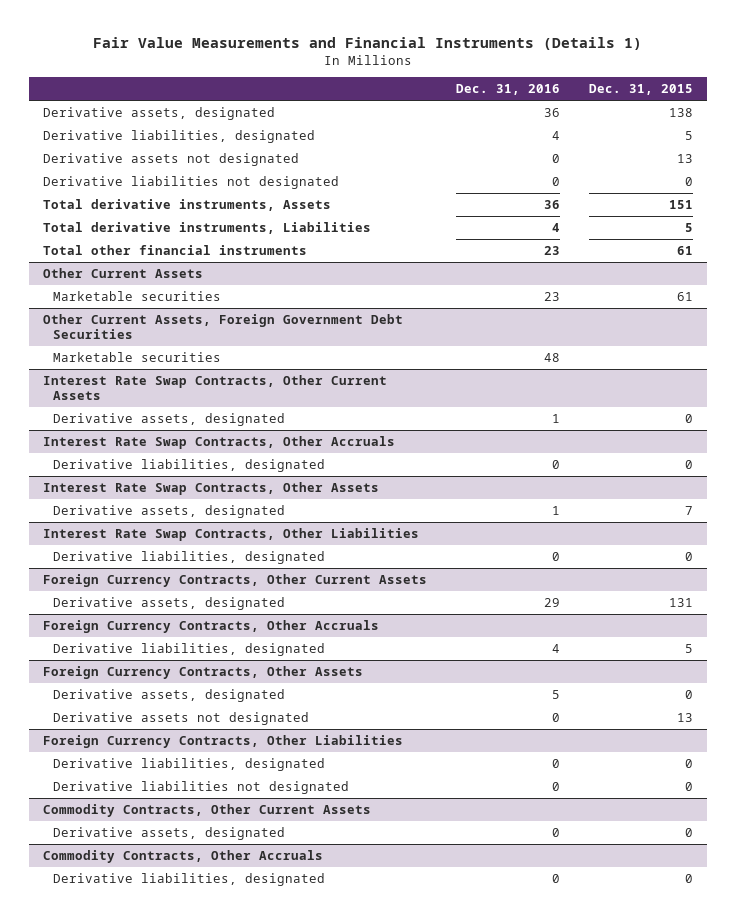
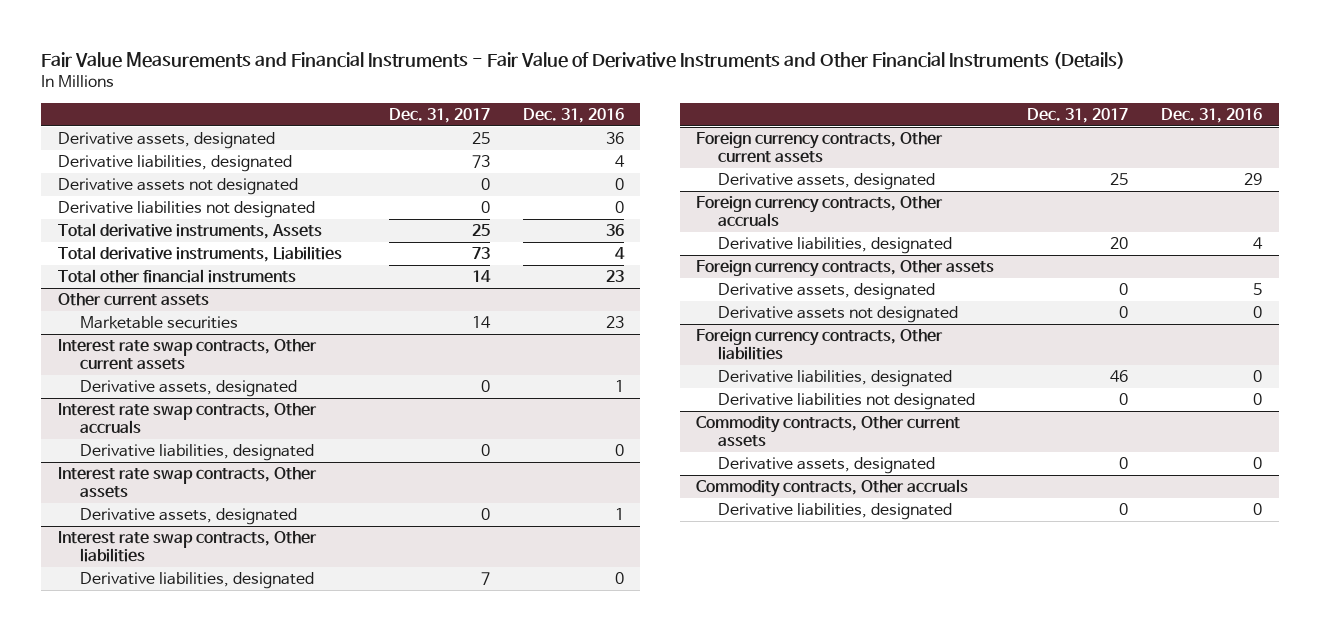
[93,37,643,51] Fair Value Measurements and Financial Instruments (Details 1) -> [41,51,1126,69] Fair Value Measurements and Financial Instruments - Fair Value of Derivative Instruments and Other Financial Instruments (Details)
[588,84,693,96] Dec. 31, 2015 -> none
none -> [388,107,490,123] Dec. 31, 2017
[43,267,204,278] Other Current Assets -> [57,293,209,307] Other current assets
[43,313,404,339] Other Current Assets, Foreign Government Debt Securities -> none
[53,351,222,362] Marketable securities -> none
[43,374,388,400] Interest Rate Swap Contracts, Other Current Assets -> [57,339,317,371] Interest rate swap contracts, Other current assets
[43,435,396,449] Interest Rate Swap Contracts, Other Accruals -> [57,403,317,435] Interest rate swap contracts, Other accruals
[43,481,380,495] Interest Rate Swap Contracts, Other Assets -> [57,467,317,499] Interest rate swap contracts, Other assets
[43,527,420,541] Interest Rate Swap Contracts, Other Liabilities -> [57,531,317,563] Interest rate swap contracts, Other liabilities
[43,573,428,587] Foreign Currency Contracts, Other Current Assets -> [696,132,944,164] Foreign currency contracts, Other current assets
[43,619,380,633] Foreign Currency Contracts, Other Accruals -> [696,196,944,228] Foreign currency contracts, Other accruals
[43,665,364,679] Foreign Currency Contracts, Other Assets -> [696,260,995,278] Foreign currency contracts, Other assets
[43,734,404,748] Foreign Currency Contracts, Other Liabilities -> [696,329,944,361] Foreign currency contracts, Other liabilities
[43,803,372,817] Commodity Contracts, Other Current Assets -> [696,416,961,448] Commodity contracts, Other current assets
[43,849,324,863] Commodity Contracts, Other Accruals -> [696,479,969,498] Commodity contracts, Other accruals

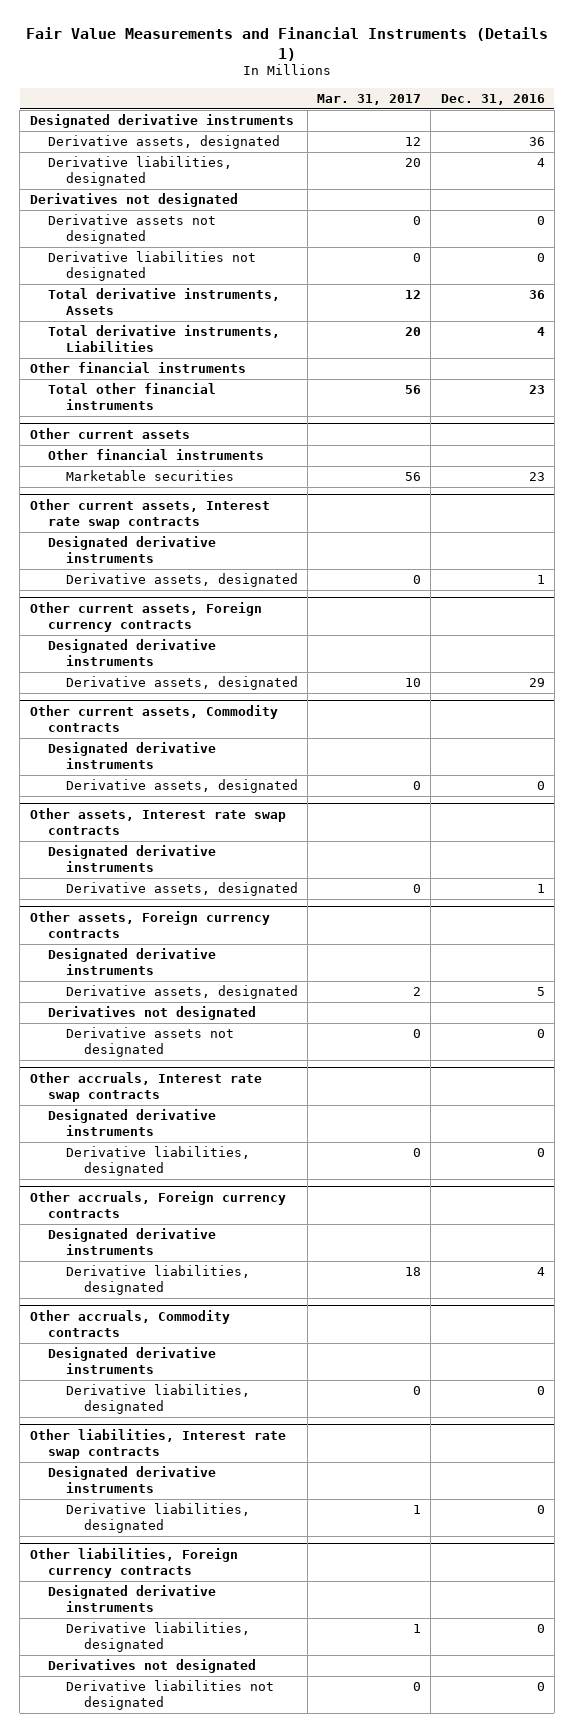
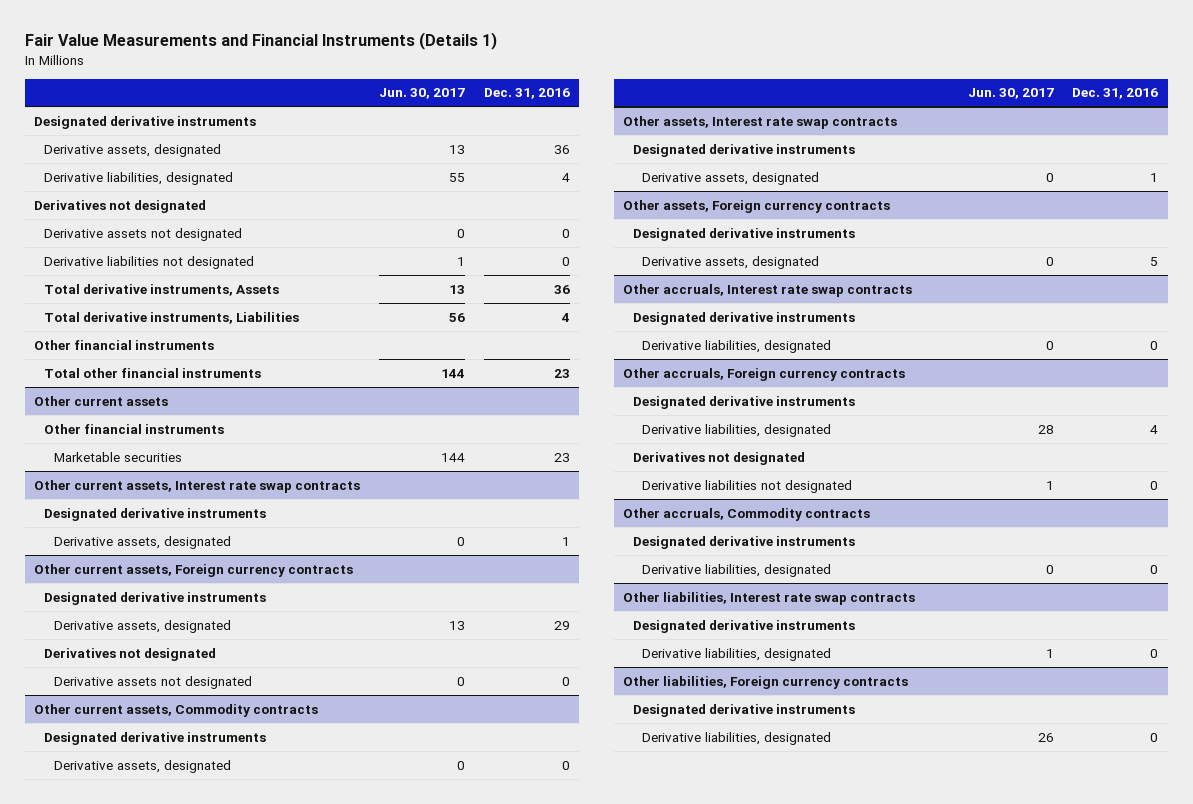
[317,93,422,105] Mar. 31, 2017 -> none
none -> [379,88,466,100] Jun. 30, 2017
none -> [44,647,217,661] Derivatives not designated
none -> [53,675,252,689] Derivative assets not designated
[47,1006,256,1021] Derivatives not designated -> none
[65,1027,234,1057] Derivative assets not designated -> none
none -> [632,451,805,465] Derivatives not designated
none -> [642,479,853,493] Derivative liabilities not designated
[47,1659,256,1674] Derivatives not designated -> none
[65,1680,274,1710] Derivative liabilities not designated -> none

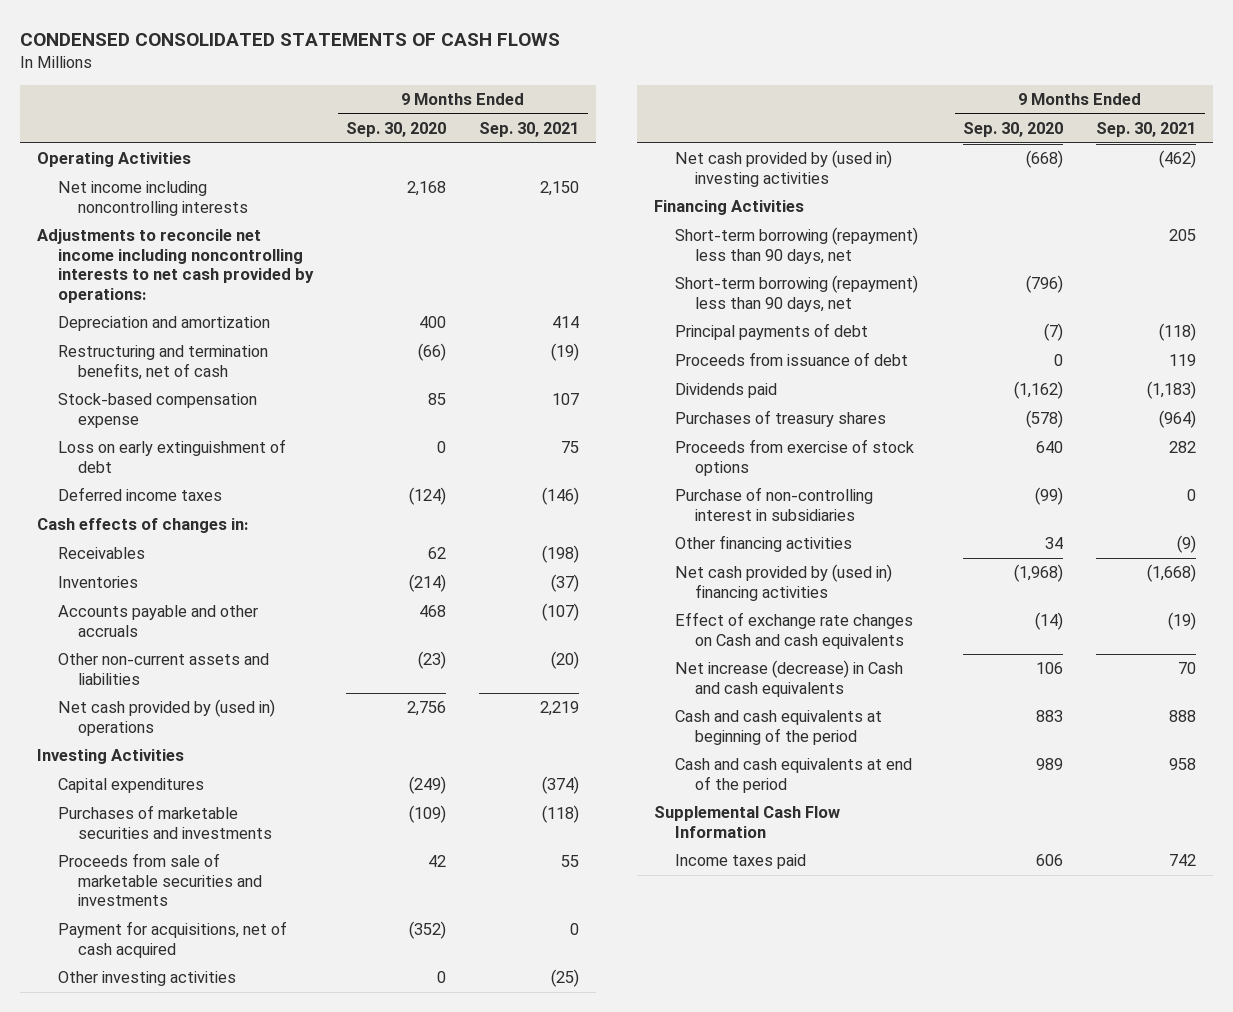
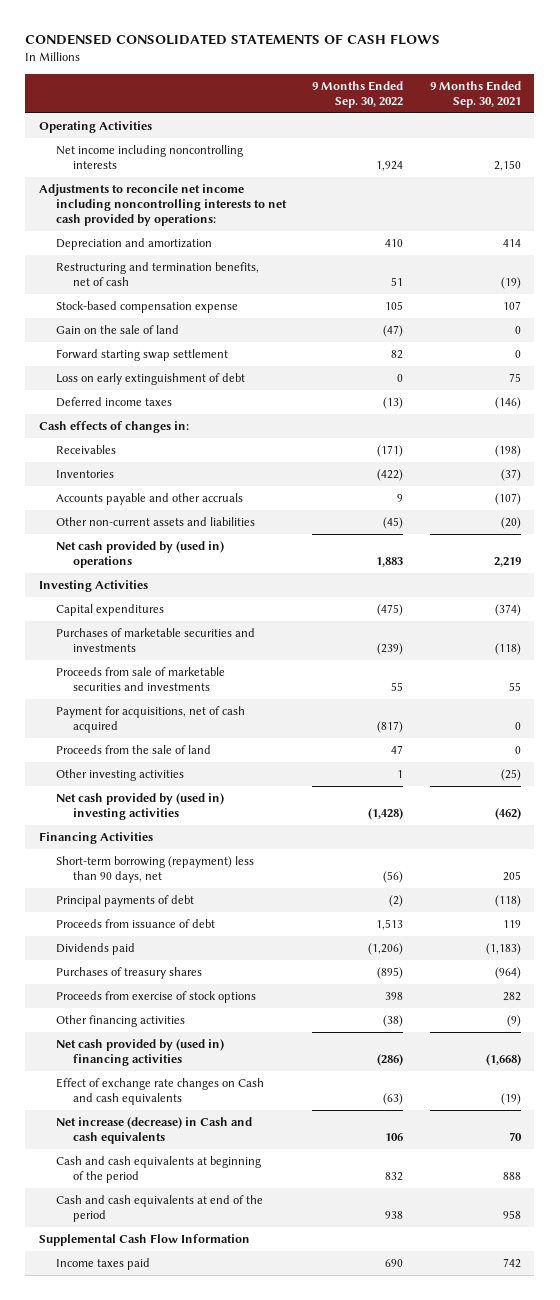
[345,122,446,138] Sep. 30, 2020 -> none
none -> [312,80,404,108] 9 Months Ended Sep. 30, 2022
none -> [55,325,179,335] Gain on the sale of land
none -> [55,349,228,362] Forward starting swap settlement
none -> [55,745,211,755] Proceeds from the sale of land
[674,275,918,312] Short-term borrowing (repayment) less than 90 days, net -> none
[674,487,873,521] Purchase of non-controlling interest in subsidiaries -> none

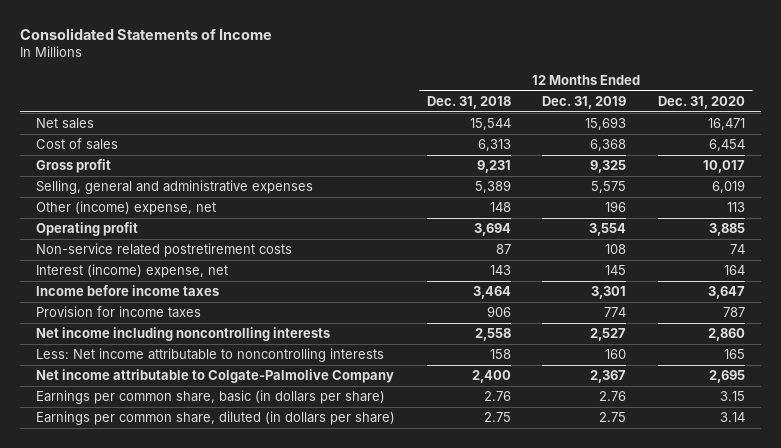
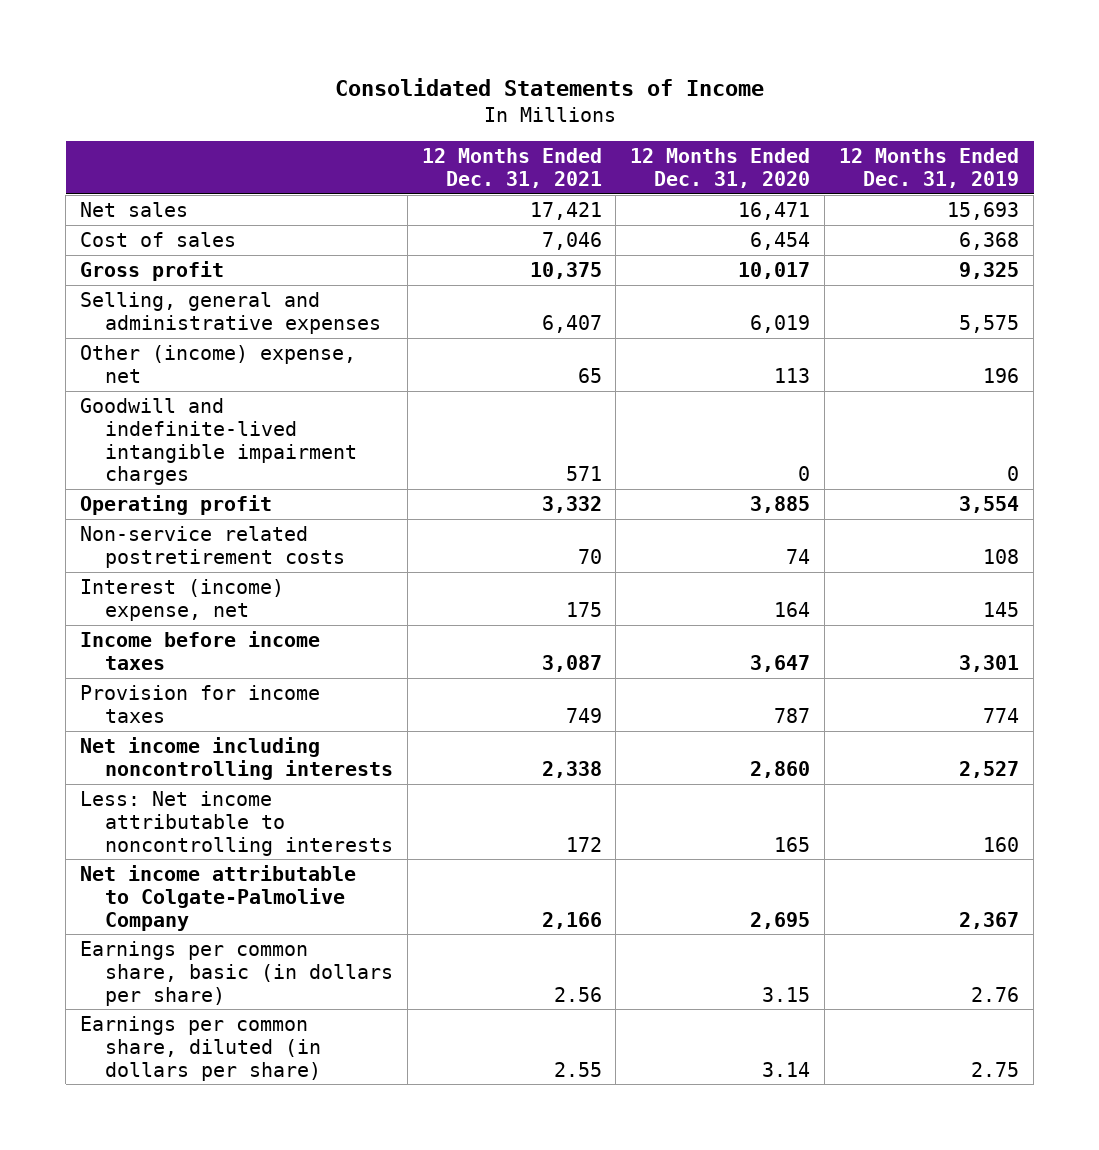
[426,95,511,109] Dec. 31, 2018 -> none
none -> [421,148,602,189] 12 Months Ended Dec. 31, 2021
none -> [80,397,357,486] Goodwill and indefinite-lived intangible impairment charges

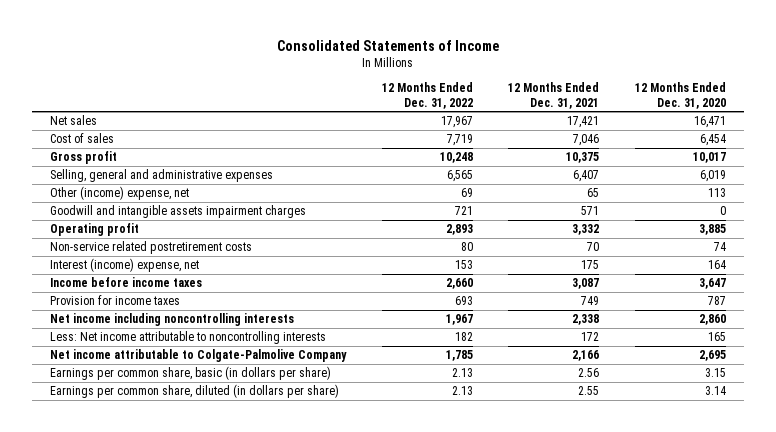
[839,148,1020,189] 12 Months Ended Dec. 31, 2019 -> none
none -> [381,82,473,109] 12 Months Ended Dec. 31, 2022
[80,397,357,486] Goodwill and indefinite-lived intangible impairment charges -> [50,205,307,219] Goodwill and intangible assets impairment charges

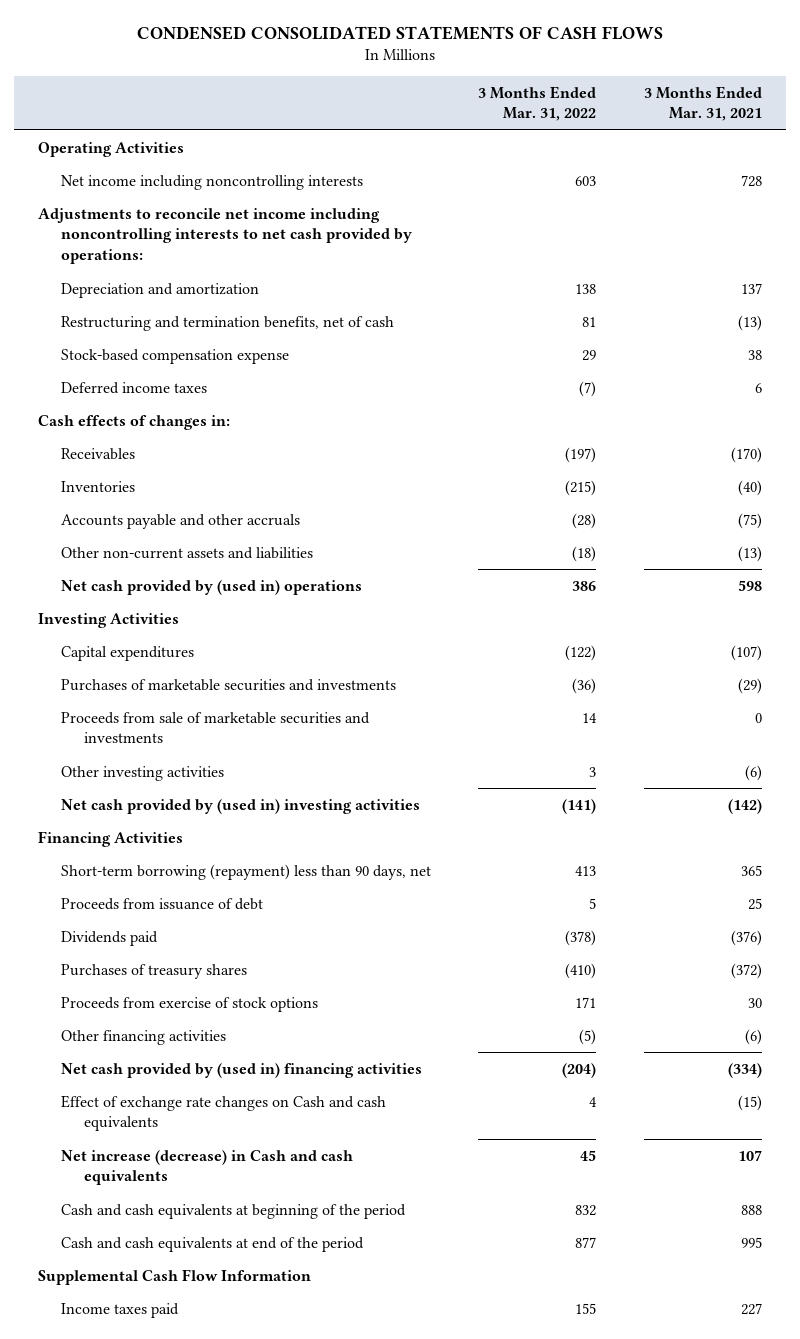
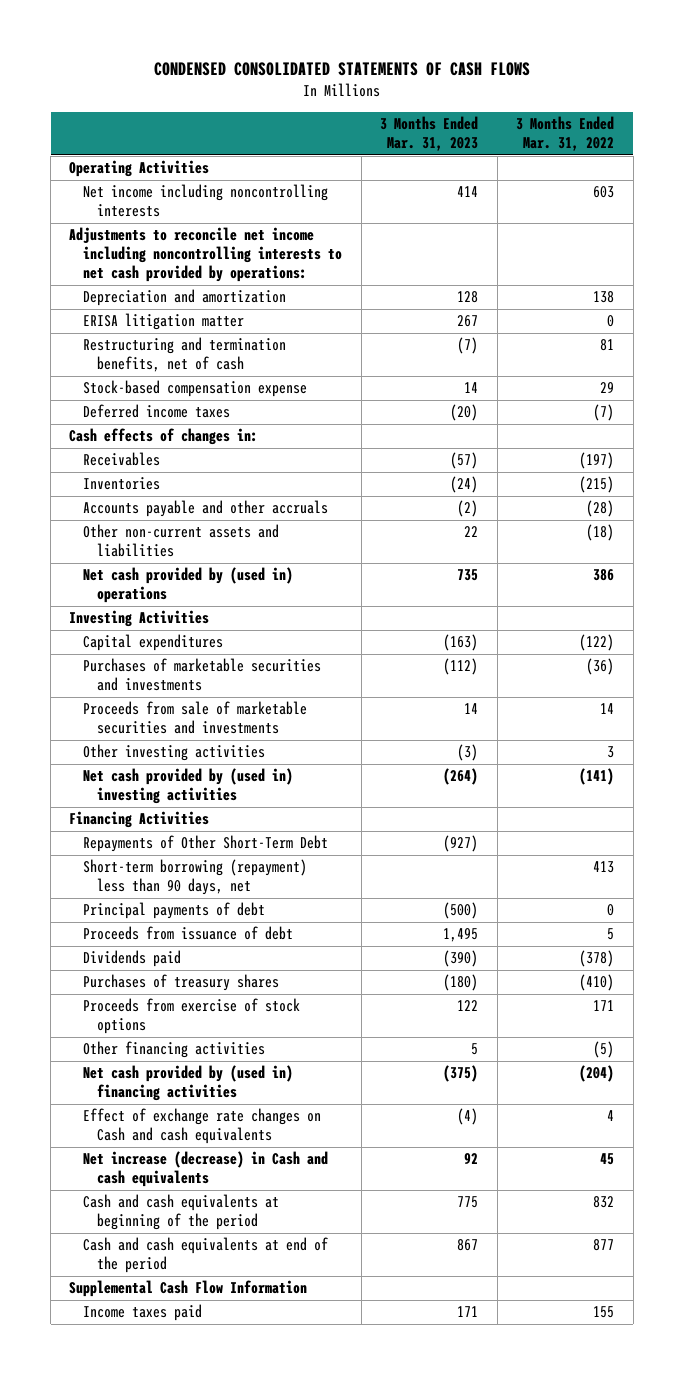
[643,85,762,122] 3 Months Ended Mar. 31, 2021 -> none
none -> [380,116,479,152] 3 Months Ended Mar. 31, 2023
none -> [83,313,245,331] ERISA litigation matter
none -> [83,835,329,853] Repayments of Other Short-Term Debt
none -> [83,902,266,920] Principal payments of debt

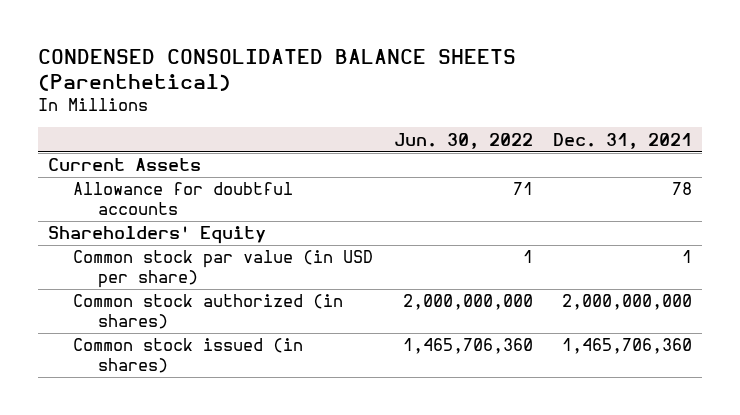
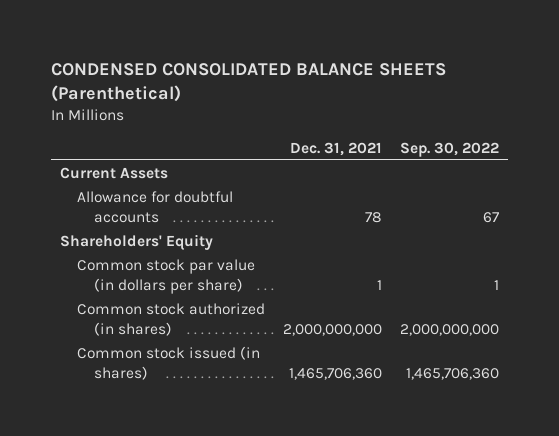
[393,132,533,149] Jun. 30, 2022 -> none
none -> [399,141,499,157] Sep. 30, 2022
[73,250,374,288] Common stock par value (in USD per share) -> [77,258,256,294] Common stock par value (in dollars per share)

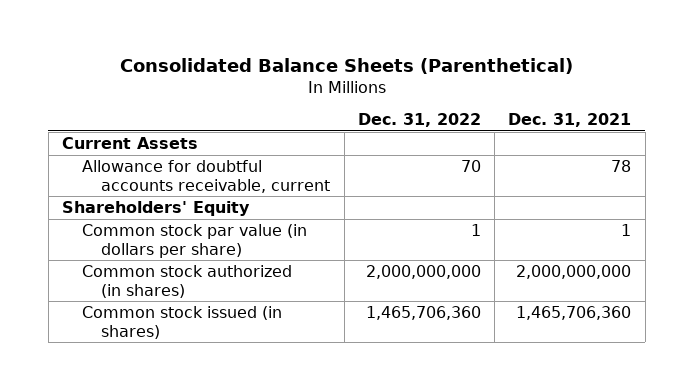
[51,63,447,103] CONDENSED CONSOLIDATED BALANCE SHEETS (Parenthetical) -> [119,58,573,75] Consolidated Balance Sheets (Parenthetical)
[399,141,499,157] Sep. 30, 2022 -> none
none -> [357,113,481,128] Dec. 31, 2022
[77,190,234,223] Allowance for doubtful accounts -> [81,159,331,193] Allowance for doubtful accounts receivable, current

